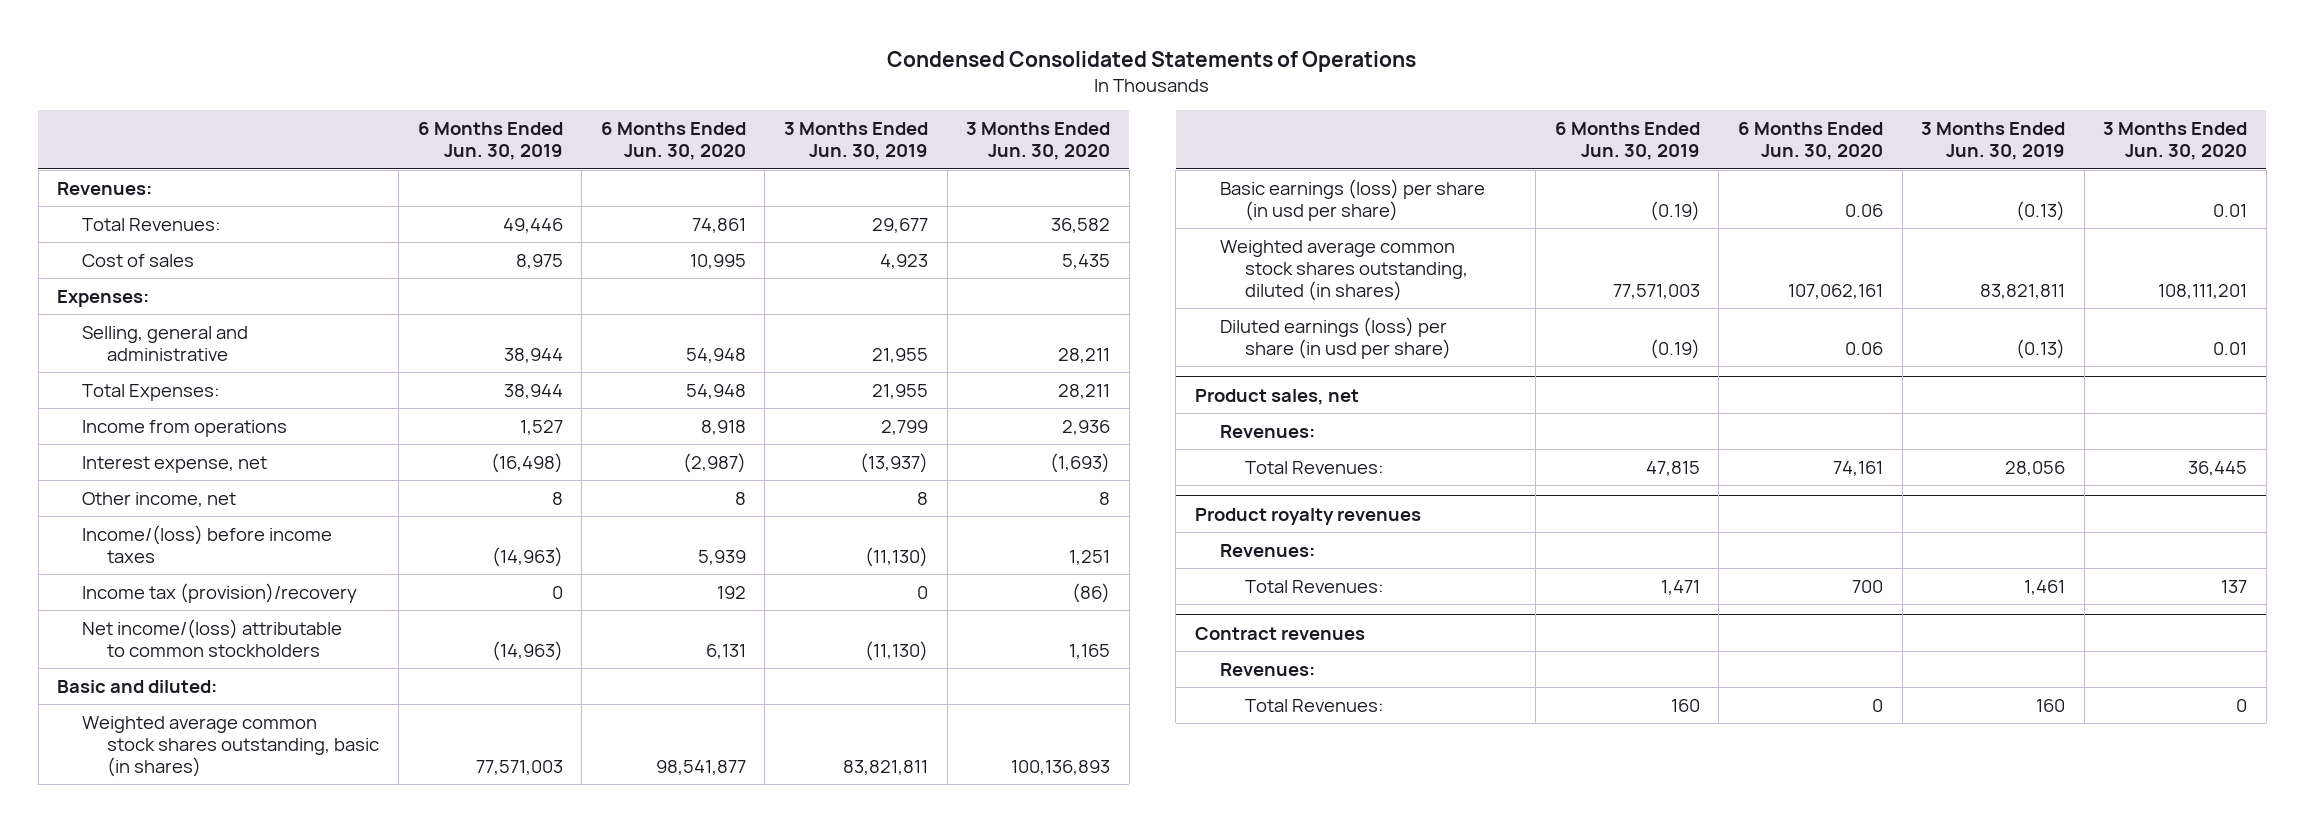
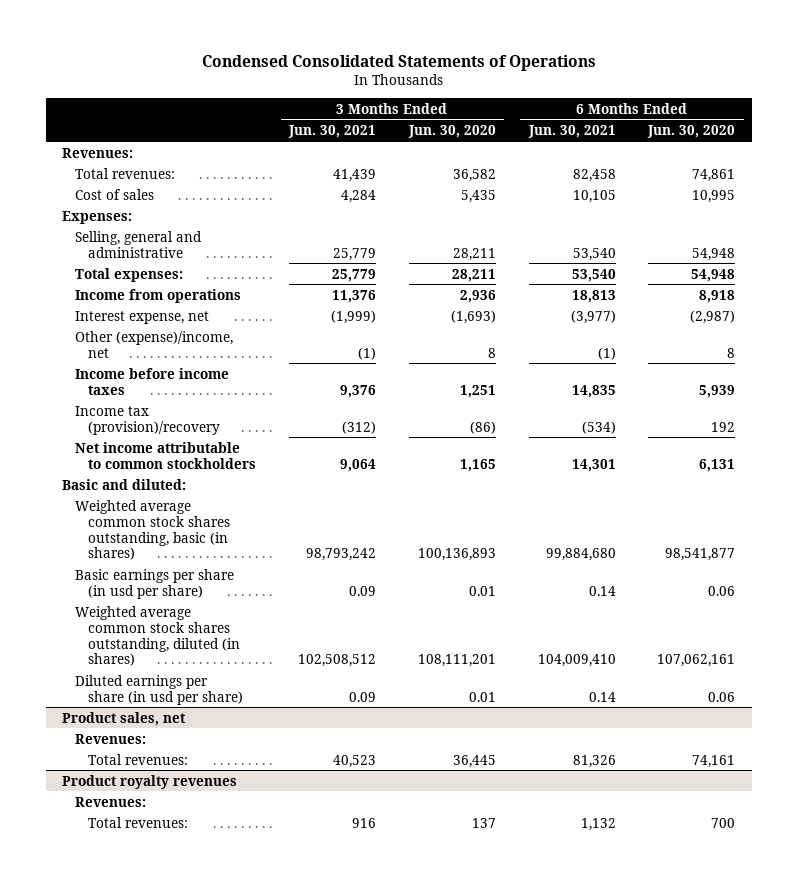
[417,122,563,161] 6 Months Ended Jun. 30, 2019 -> none
[784,122,929,161] 3 Months Ended Jun. 30, 2019 -> none
none -> [287,125,376,139] Jun. 30, 2021
none -> [527,125,616,139] Jun. 30, 2021
[82,217,222,231] Total Revenues: -> [75,167,176,179] Total revenues:
[82,383,221,401] Total Expenses: -> [75,267,184,282] Total expenses:
[82,491,237,507] Other income, net -> [75,330,234,358] Other (expense)/income, net
[82,524,333,563] Income/(loss) before income taxes -> [75,367,230,395] Income before income taxes
[82,618,343,657] Net income/(loss) attributable to common stockholders -> [75,441,257,469] Net income attributable to common stockholders
[1219,178,1485,221] Basic earnings (loss) per share (in usd per share) -> [75,568,235,599] Basic earnings per share (in usd per share)
[1219,316,1451,359] Diluted earnings (loss) per share (in usd per share) -> [75,674,244,705] Diluted earnings per share (in usd per share)
[1244,460,1384,474] Total Revenues: -> [88,753,189,765] Total revenues:
[1194,626,1365,640] Contract revenues -> none
[1219,662,1315,676] Revenues: -> none
[1244,698,1384,712] Total Revenues: -> none
[1244,579,1384,593] Total Revenues: -> [88,816,189,828] Total revenues:

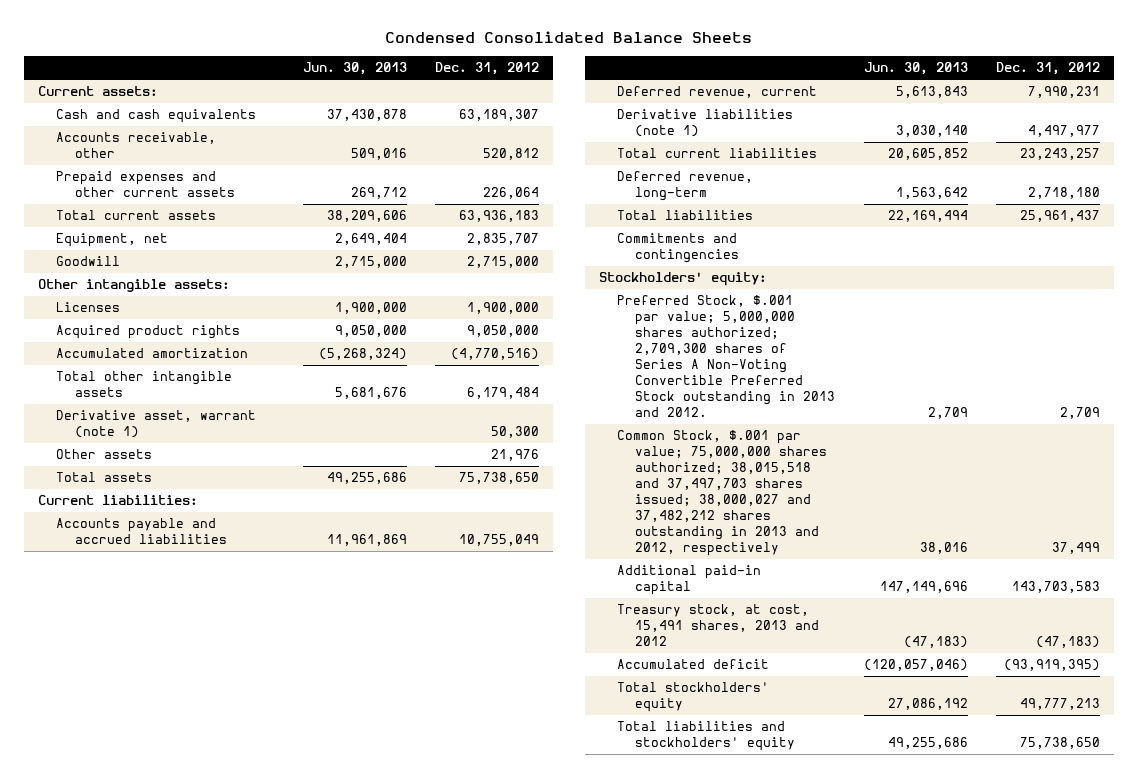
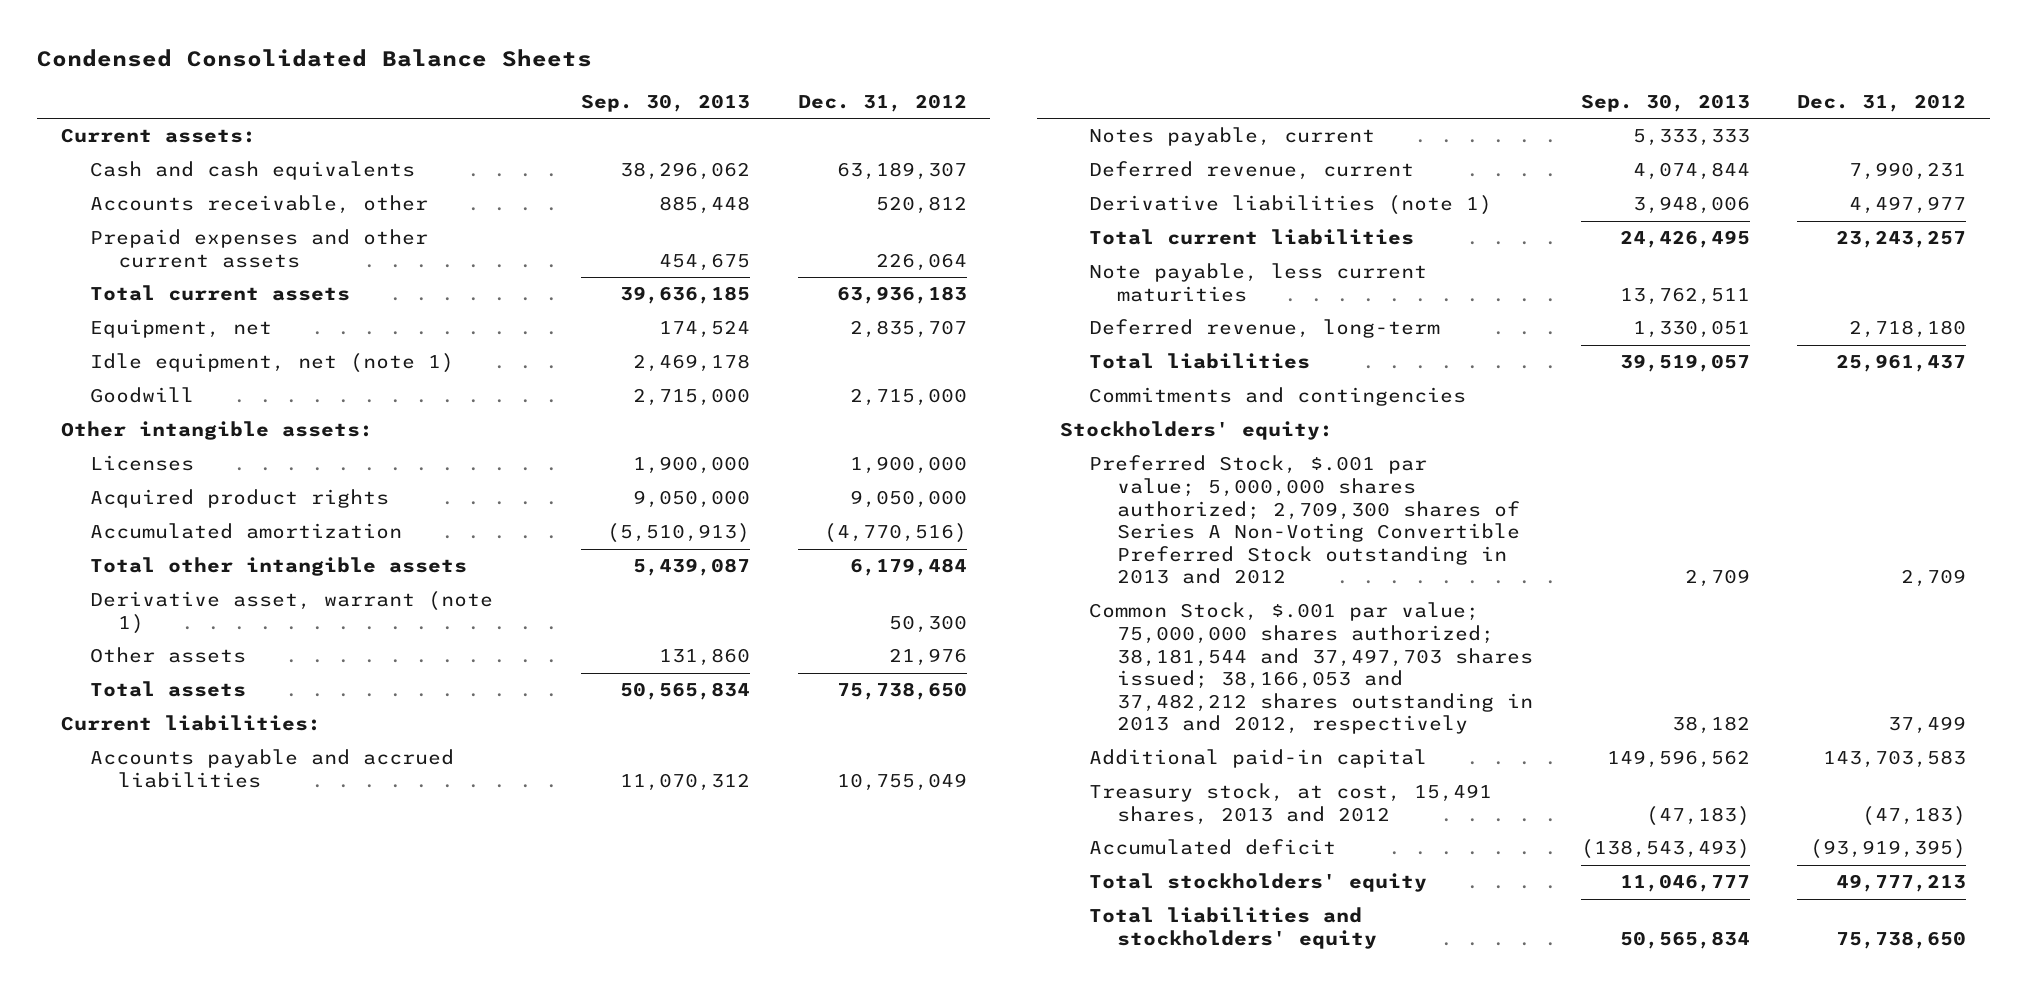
[302,62,407,76] Jun. 30, 2013 -> none
none -> [581,93,751,112] Sep. 30, 2013
none -> [89,353,454,374] Idle equipment, net (note 1)
none -> [1088,127,1375,147] Notes payable, current
none -> [1088,263,1427,302] Note payable, less current maturities
[617,295,836,418] Preferred Stock, $.001 par value; 5,000,000 shares authorized; 2,709,300 shares of Series A Non-Voting Convertible Preferred Stock outstanding in 2013 and 2012. -> [1088,455,1521,585] Preferred Stock, $.001 par value; 5,000,000 shares authorized; 2,709,300 shares of Series A Non-Voting Convertible Preferred Stock outstanding in 2013 and 2012
[617,430,828,557] Common Stock, $.001 par value; 75,000,000 shares authorized; 38,015,518 and 37,497,703 shares issued; 38,000,027 and 37,482,212 shares outstanding in 2013 and 2012, respectively -> [1088,602,1534,735] Common Stock, $.001 par value; 75,000,000 shares authorized; 38,181,544 and 37,497,703 shares issued; 38,166,053 and 37,482,212 shares outstanding in 2013 and 2012, respectively

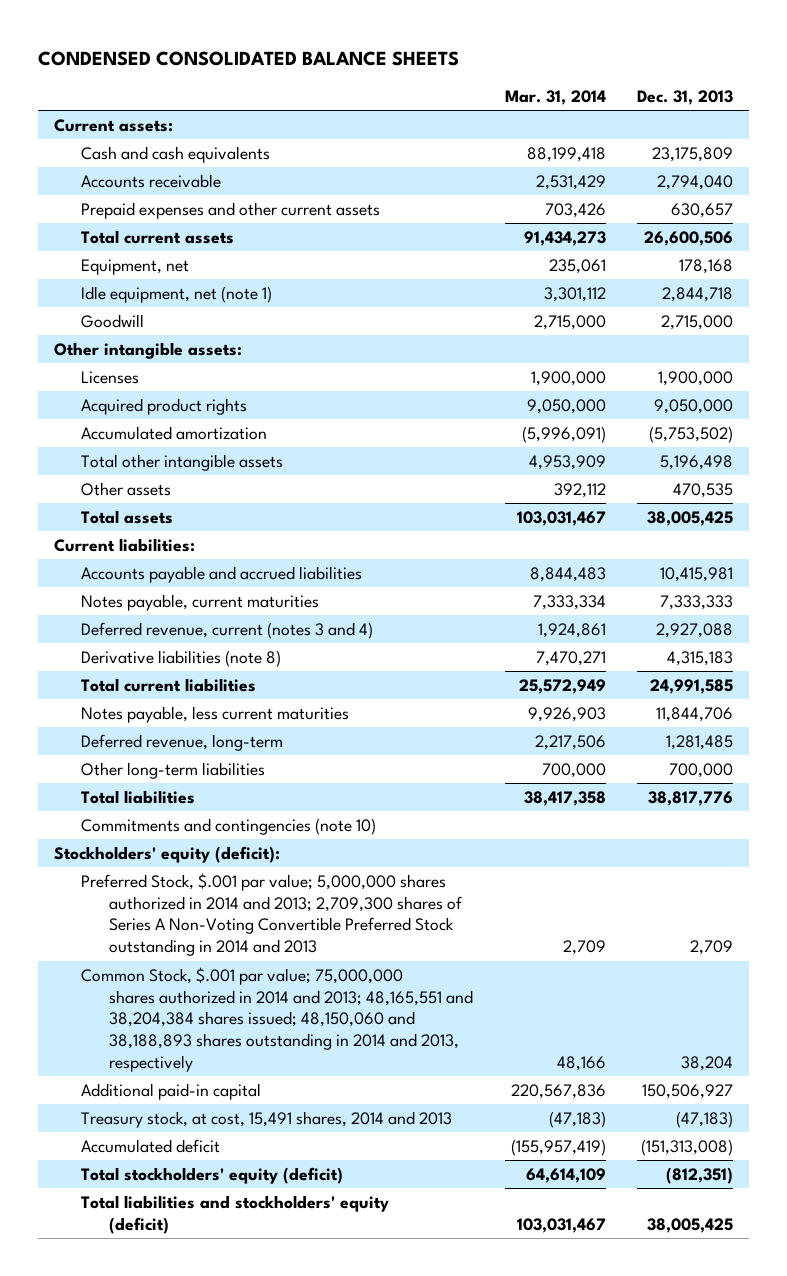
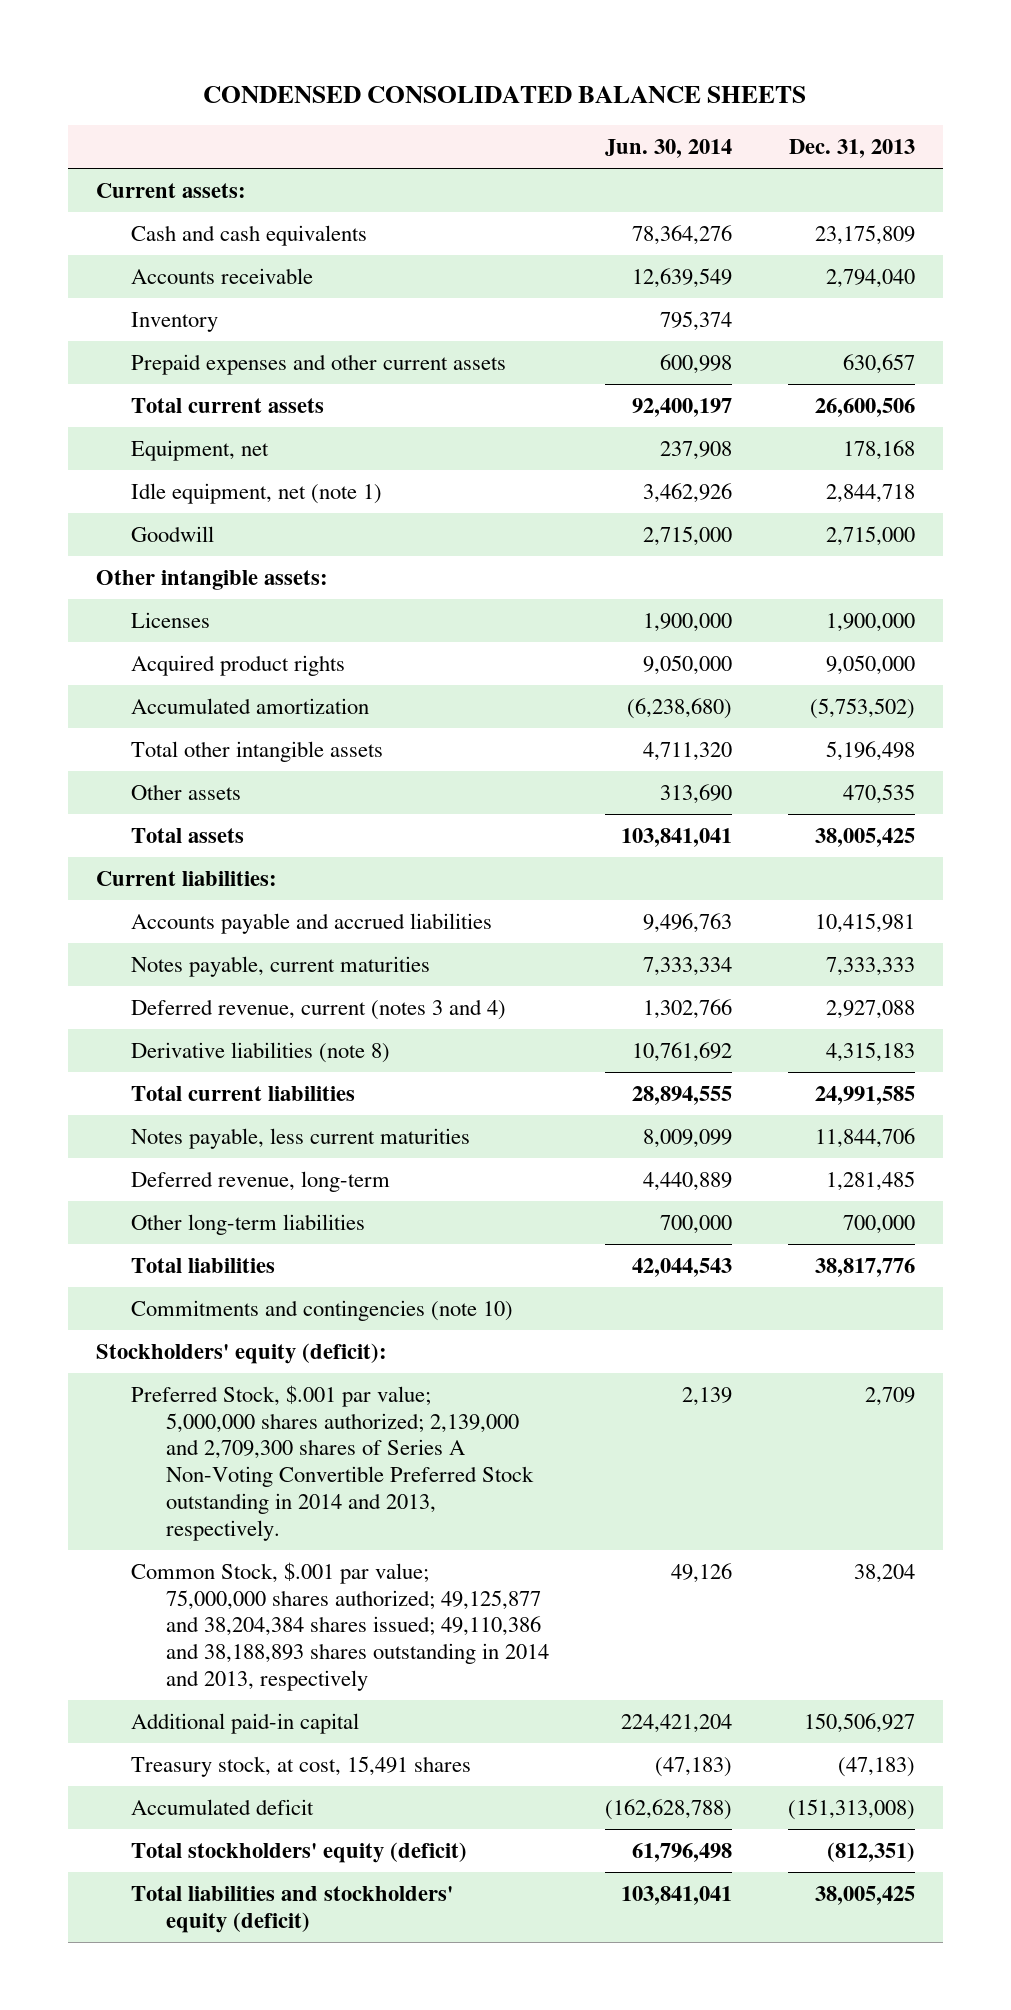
[504,89,606,105] Mar. 31, 2014 -> none
none -> [604,138,732,158] Jun. 30, 2014
none -> [130,311,218,332] Inventory
[81,872,462,957] Preferred Stock, $.001 par value; 5,000,000 shares authorized in 2014 and 2013; 2,709,300 shares of Series A Non-Voting Convertible Preferred Stock outstanding in 2014 and 2013 -> [130,1384,534,1541] Preferred Stock, $.001 par value; 5,000,000 shares authorized; 2,139,000 and 2,709,300 shares of Series A Non-Voting Convertible Preferred Stock outstanding in 2014 and 2013, respectively.
[81,966,473,1073] Common Stock, $.001 par value; 75,000,000 shares authorized in 2014 and 2013; 48,165,551 and 38,204,384 shares issued; 48,150,060 and 38,188,893 shares outstanding in 2014 and 2013, respectively -> [130,1561,549,1691] Common Stock, $.001 par value; 75,000,000 shares authorized; 49,125,877 and 38,204,384 shares issued; 49,110,386 and 38,188,893 shares outstanding in 2014 and 2013, respectively
[81,1110,453,1128] Treasury stock, at cost, 15,491 shares, 2014 and 2013 -> [130,1755,471,1777] Treasury stock, at cost, 15,491 shares

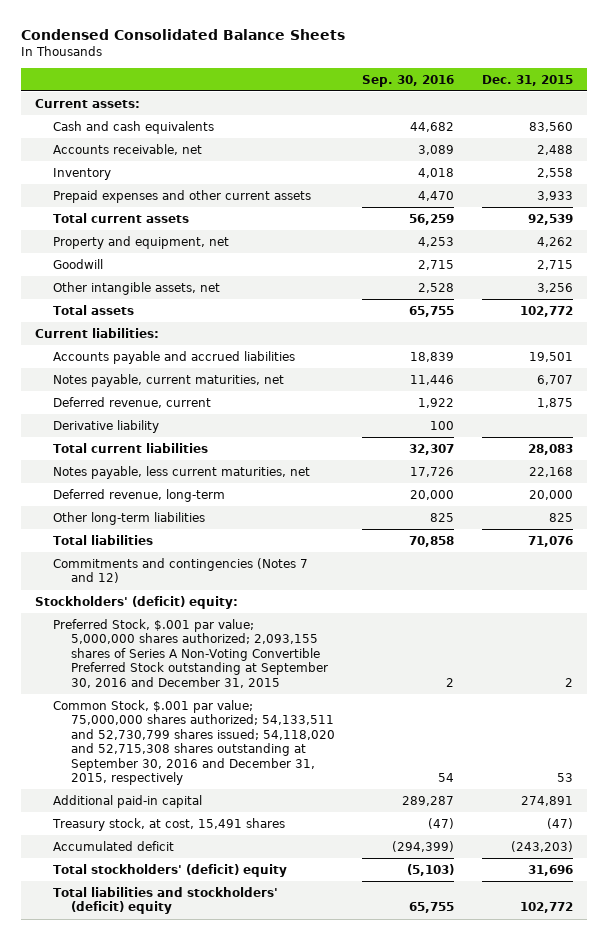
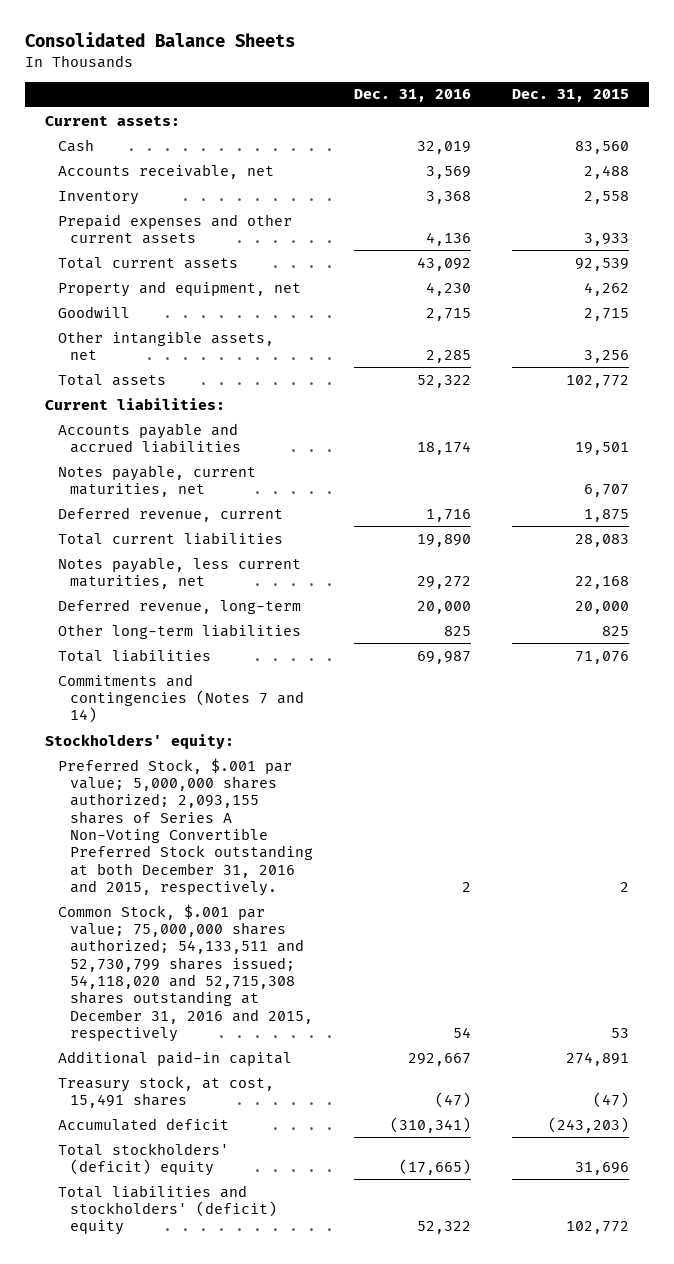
[21,28,346,40] Condensed Consolidated Balance Sheets -> [24,32,295,48] Consolidated Balance Sheets
[362,74,455,87] Sep. 30, 2016 -> none
none -> [354,89,472,103] Dec. 31, 2016
[52,121,214,135] Cash and cash equivalents -> [57,138,94,152] Cash
[52,420,159,434] Derivative liability -> none
[52,558,308,584] Commitments and contingencies (Notes 7 and 12) -> [57,673,305,724] Commitments and contingencies (Notes 7 and 14)
[34,596,238,610] Stockholders' (deficit) equity: -> [45,733,235,749] Stockholders' equity:
[52,619,328,688] Preferred Stock, $.001 par value; 5,000,000 shares authorized; 2,093,155 shares of Series A Non-Voting Convertible Preferred Stock outstanding at September 30, 2016 and December 31, 2015 -> [57,757,314,897] Preferred Stock, $.001 par value; 5,000,000 shares authorized; 2,093,155 shares of Series A Non-Voting Convertible Preferred Stock outstanding at both December 31, 2016 and 2015, respectively.
[52,700,335,785] Common Stock, $.001 par value; 75,000,000 shares authorized; 54,133,511 and 52,730,799 shares issued; 54,118,020 and 52,715,308 shares outstanding at September 30, 2016 and December 31, 2015, respectively -> [57,903,314,1043] Common Stock, $.001 par value; 75,000,000 shares authorized; 54,133,511 and 52,730,799 shares issued; 54,118,020 and 52,715,308 shares outstanding at December 31, 2016 and 2015, respectively

